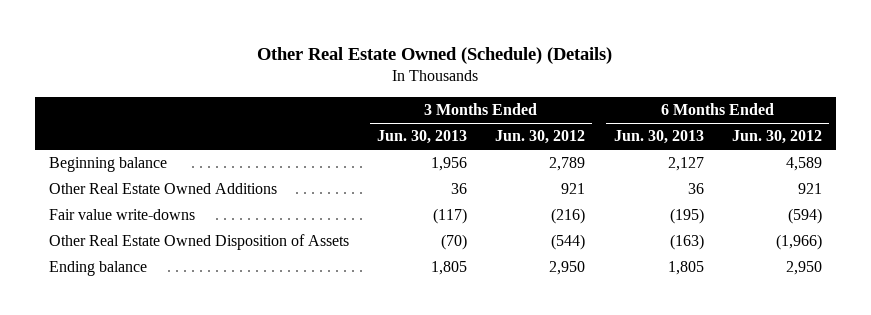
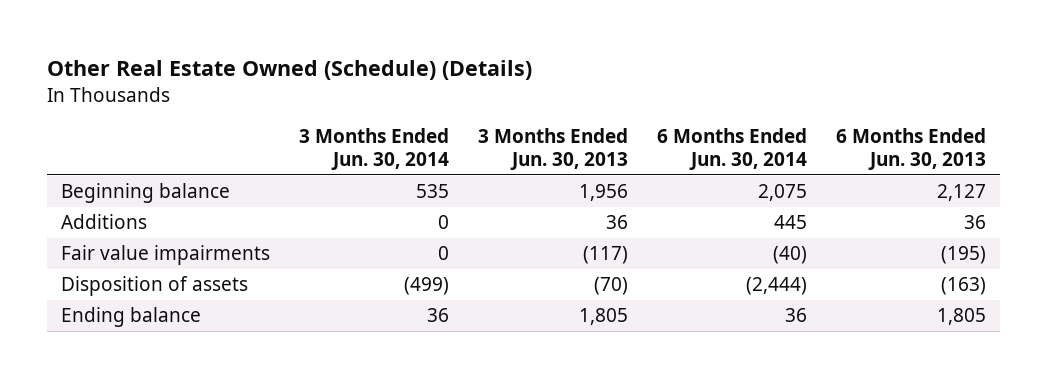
[495,130,586,145] Jun. 30, 2012 -> none
[731,130,822,145] Jun. 30, 2012 -> none
none -> [299,128,450,170] 3 Months Ended Jun. 30, 2014
none -> [656,128,807,170] 6 Months Ended Jun. 30, 2014
[49,183,278,195] Other Real Estate Owned Additions -> [61,214,148,230] Additions
[49,209,196,221] Fair value write-downs -> [61,245,271,266] Fair value impairments
[49,234,350,251] Other Real Estate Owned Disposition of Assets -> [61,276,249,297] Disposition of assets

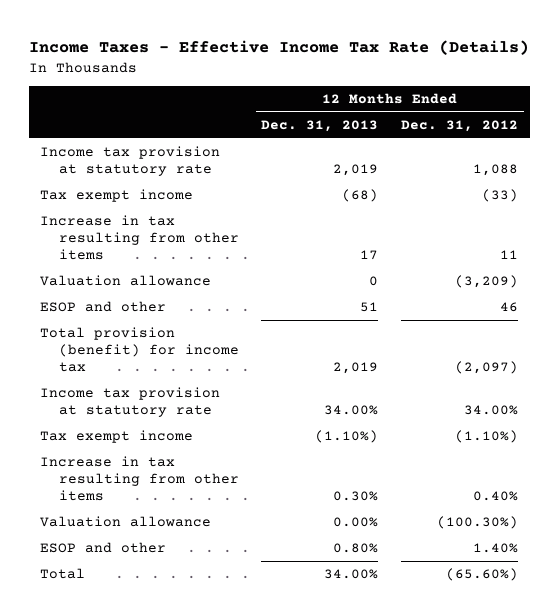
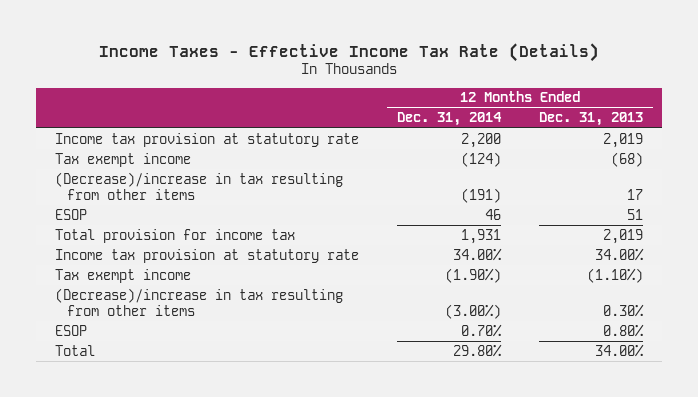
[401,120,519,133] Dec. 31, 2012 -> none
none -> [396,112,502,127] Dec. 31, 2014
[40,275,212,287] Valuation allowance -> none
[40,215,239,261] Increase in tax resulting from other items -> [54,171,343,200] (Decrease)/increase in tax resulting from other items
[40,301,167,313] ESOP and other -> [54,208,87,220] ESOP
[40,327,239,373] Total provision (benefit) for income tax -> [54,228,295,243] Total provision for income tax
[40,516,212,528] Valuation allowance -> none
[40,456,239,502] Increase in tax resulting from other items -> [54,287,343,316] (Decrease)/increase in tax resulting from other items
[40,542,167,554] ESOP and other -> [54,324,87,336] ESOP

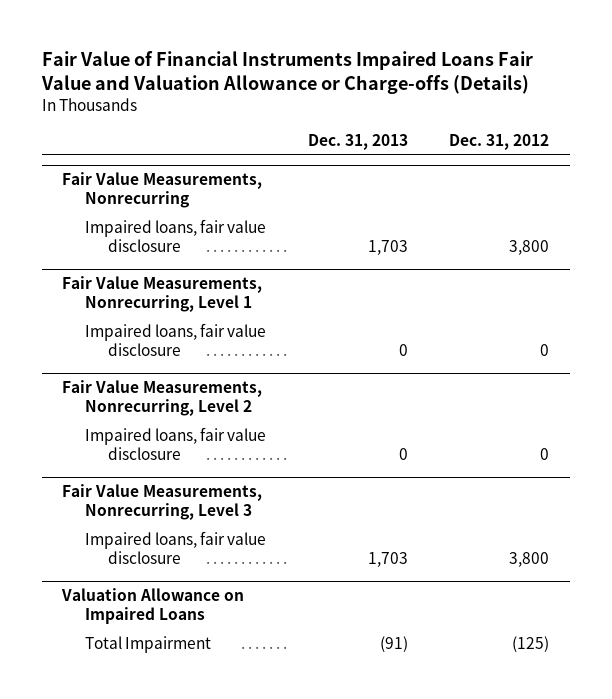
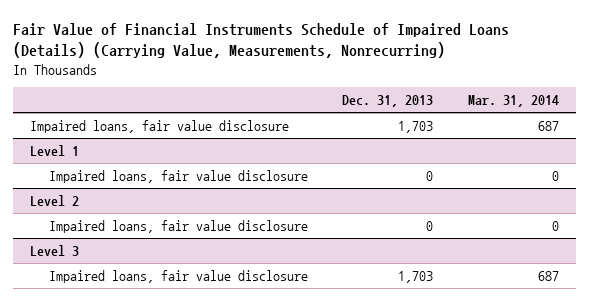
[40,50,533,94] Fair Value of Financial Instruments Impaired Loans Fair Value and Valuation Allowance or Charge-offs (Details) -> [12,22,509,59] Fair Value of Financial Instruments Schedule of Impaired Loans (Details) (Carrying Value, Measurements, Nonrecurring)
[449,134,550,151] Dec. 31, 2012 -> none
none -> [467,95,559,108] Mar. 31, 2014
[62,172,263,209] Fair Value Measurements, Nonrecurring -> none
[62,276,263,313] Fair Value Measurements, Nonrecurring, Level 1 -> none
none -> [29,144,79,156] Level 1
[62,380,263,417] Fair Value Measurements, Nonrecurring, Level 2 -> none
none -> [29,194,79,206] Level 2
[62,484,263,521] Fair Value Measurements, Nonrecurring, Level 3 -> none
none -> [29,244,79,256] Level 3
[61,588,245,625] Valuation Allowance on Impaired Loans -> none
[85,635,212,653] Total Impairment -> none

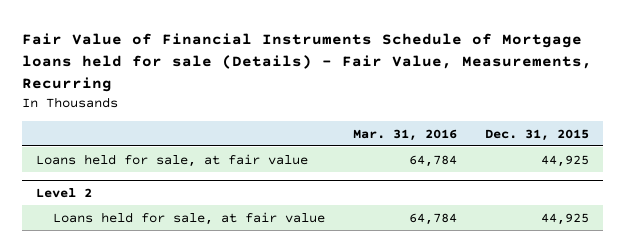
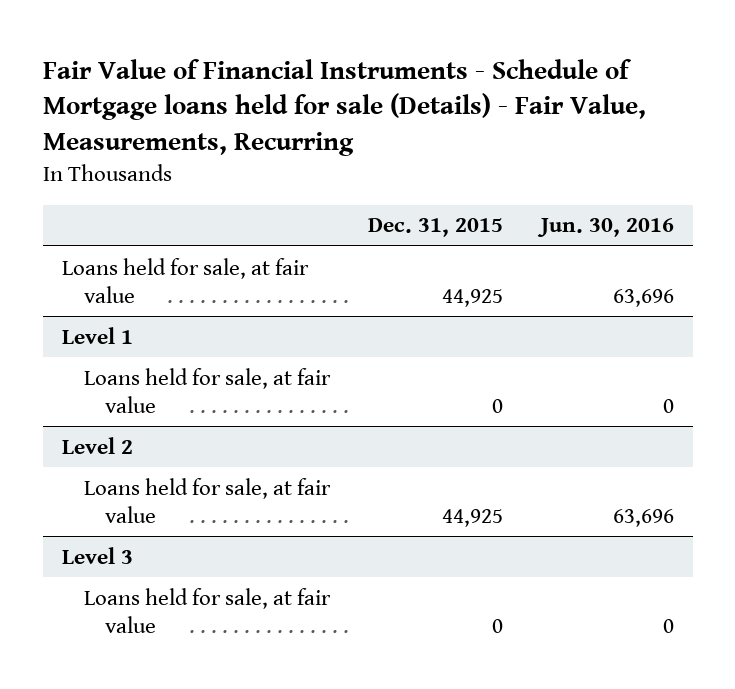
[22,33,593,92] Fair Value of Financial Instruments Schedule of Mortgage loans held for sale (Details) - Fair Value, Measurements, Recurring -> [42,58,646,157] Fair Value of Financial Instruments - Schedule of Mortgage loans held for sale (Details) - Fair Value, Measurements, Recurring
[353,128,458,141] Mar. 31, 2016 -> none
none -> [536,218,674,238] Jun. 30, 2016
none -> [61,326,133,344] Level 1
none -> [83,367,331,413] Loans held for sale, at fair value
none -> [61,546,133,564] Level 3
none -> [83,587,331,633] Loans held for sale, at fair value

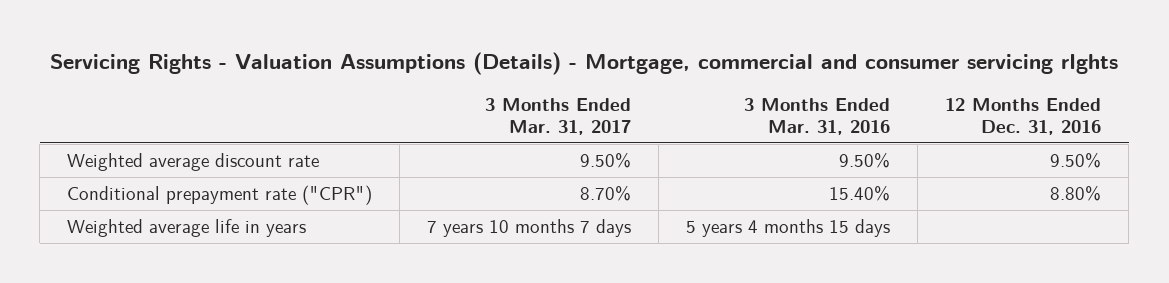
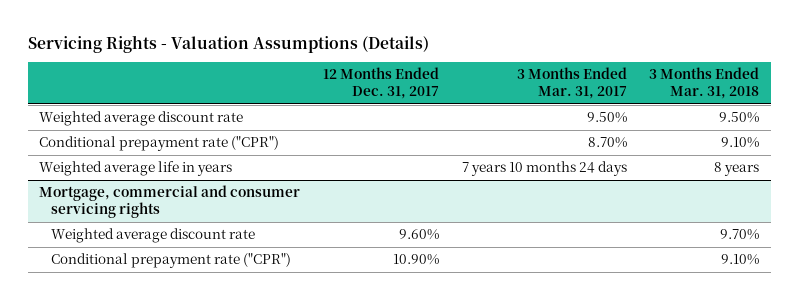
[50,51,1119,75] Servicing Rights - Valuation Assumptions (Details) - Mortgage, commercial and consumer servicing rIghts -> [27,34,429,53] Servicing Rights - Valuation Assumptions (Details)
[744,97,891,136] 3 Months Ended Mar. 31, 2016 -> none
[945,97,1102,136] 12 Months Ended Dec. 31, 2016 -> none
none -> [323,67,440,100] 12 Months Ended Dec. 31, 2017
none -> [649,67,760,100] 3 Months Ended Mar. 31, 2018
[427,218,632,237] 7 years 10 months 7 days -> [461,161,627,177] 7 years 10 months 24 days
none -> [39,185,301,219] Mortgage, commercial and consumer servicing rights
none -> [51,228,256,244] Weighted average discount rate
none -> [51,253,292,269] Conditional prepayment rate ("CPR")

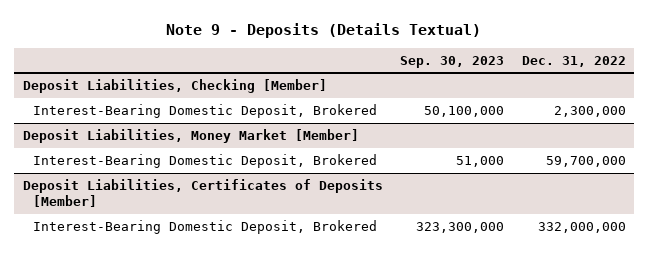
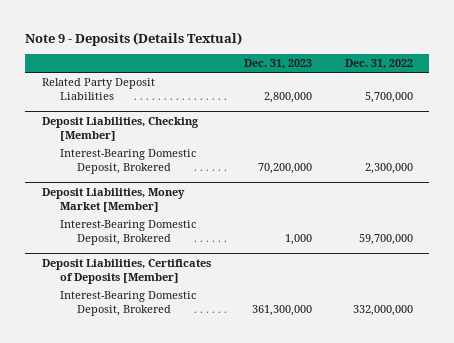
[400,55,505,68] Sep. 30, 2023 -> none
none -> [243,59,312,70] Dec. 31, 2023
none -> [41,78,155,100] Related Party Deposit Liabilities

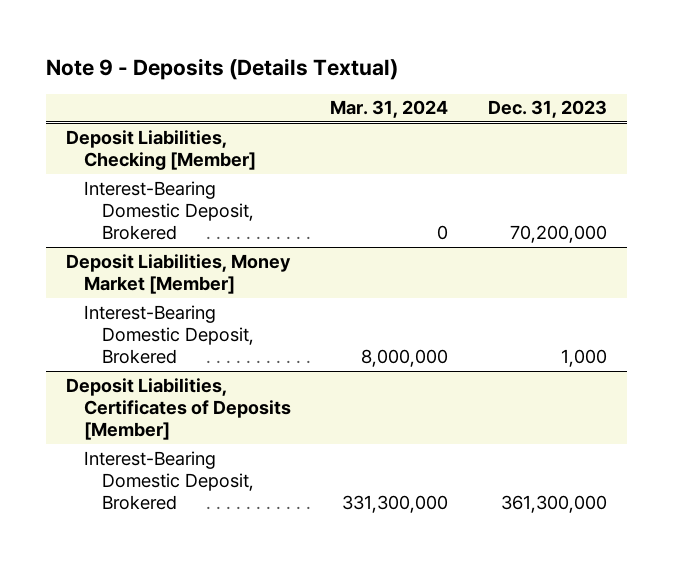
[344,59,413,70] Dec. 31, 2022 -> none
none -> [330,100,449,119] Mar. 31, 2024
[41,78,155,100] Related Party Deposit Liabilities -> none

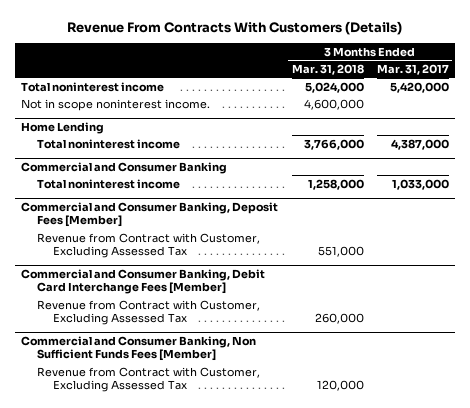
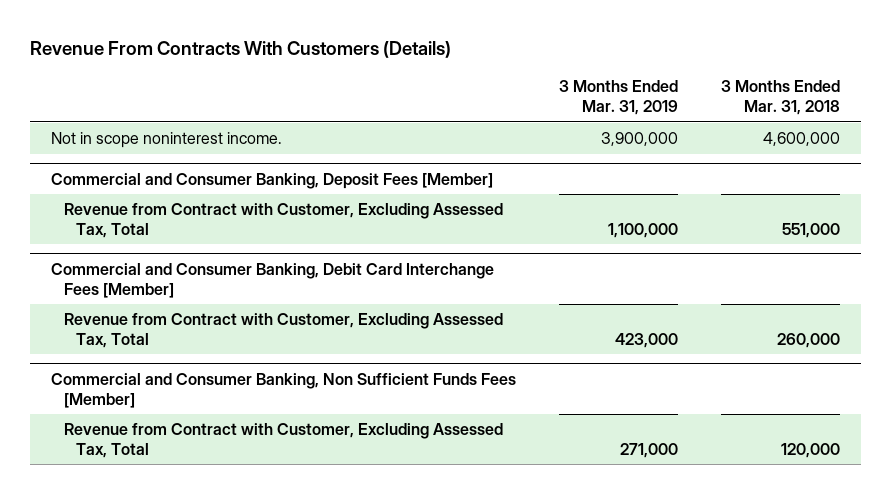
[376,63,449,75] Mar. 31, 2017 -> none
none -> [559,80,679,116] 3 Months Ended Mar. 31, 2019
[21,81,165,92] Total noninterest income -> none
[21,122,105,135] Home Lending -> none
[37,138,181,149] Total noninterest income -> none
[21,162,228,175] Commercial and Consumer Banking -> none
[37,178,181,189] Total noninterest income -> none
[37,232,261,258] Revenue from Contract with Customer, Excluding Assessed Tax -> [63,203,503,239] Revenue from Contract with Customer, Excluding Assessed Tax, Total
[37,299,261,325] Revenue from Contract with Customer, Excluding Assessed Tax -> [63,313,503,349] Revenue from Contract with Customer, Excluding Assessed Tax, Total
[37,366,261,392] Revenue from Contract with Customer, Excluding Assessed Tax -> [63,423,503,459] Revenue from Contract with Customer, Excluding Assessed Tax, Total

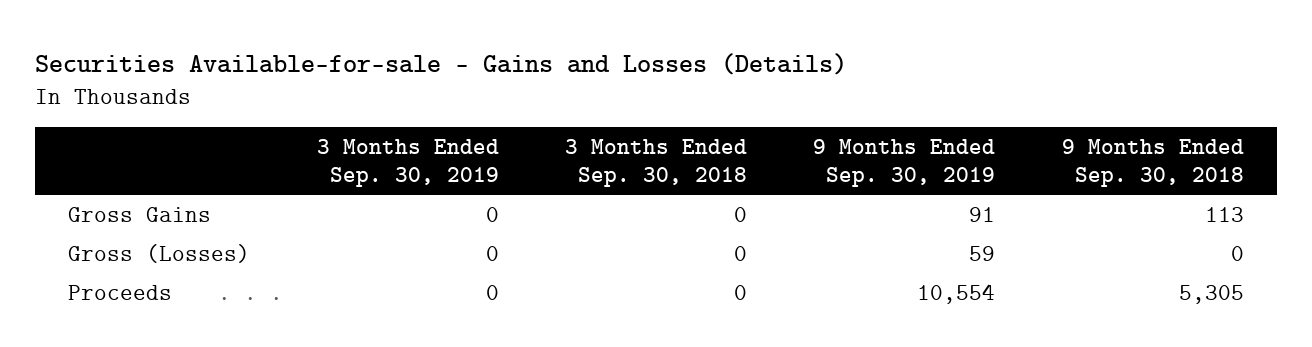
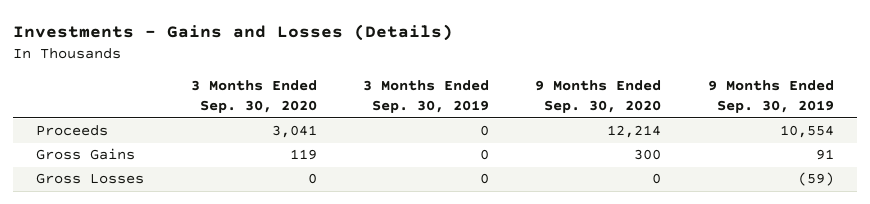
[35,52,848,75] Securities Available-for-sale - Gains and Losses (Details) -> [13,24,454,42] Investments - Gains and Losses (Details)
[564,139,747,187] 3 Months Ended Sep. 30, 2018 -> none
[1061,139,1244,187] 9 Months Ended Sep. 30, 2018 -> none
none -> [190,80,317,114] 3 Months Ended Sep. 30, 2020
none -> [535,80,662,114] 9 Months Ended Sep. 30, 2020
[68,243,251,263] Gross (Losses) -> none
[68,206,212,222] Gross Gains -> [36,148,136,161] Gross Gains
none -> [36,173,145,185] Gross Losses

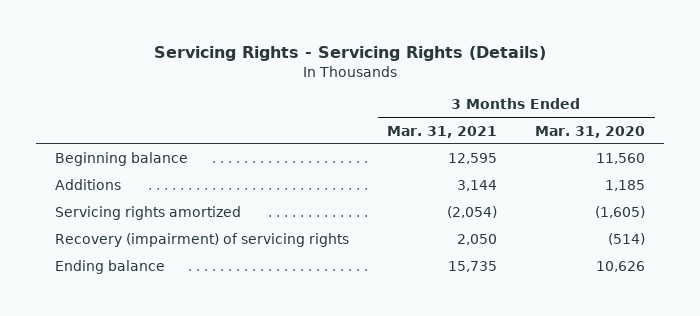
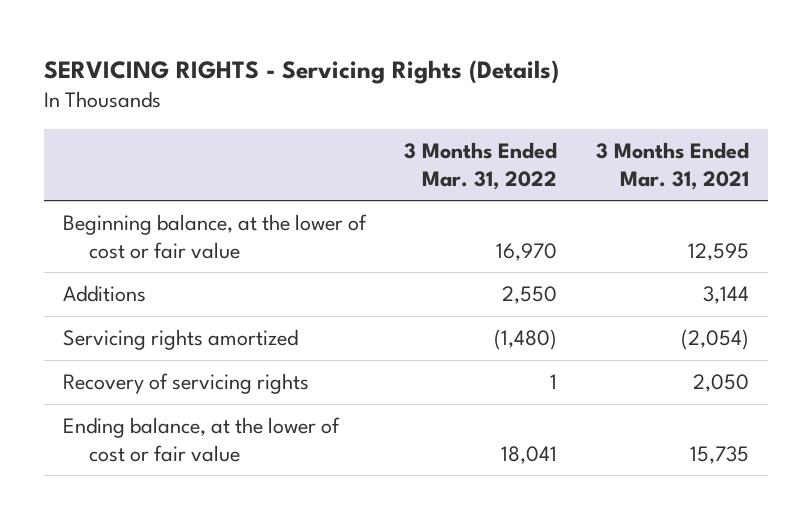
[154,45,547,61] Servicing Rights - Servicing Rights (Details) -> [43,59,559,84] SERVICING RIGHTS - Servicing Rights (Details)
[535,125,646,138] Mar. 31, 2020 -> none
none -> [404,142,558,190] 3 Months Ended Mar. 31, 2022
[54,152,188,167] Beginning balance -> [62,214,367,259] Beginning balance, at the lower of cost or fair value
[54,233,349,248] Recovery (impairment) of servicing rights -> [62,373,309,395] Recovery of servicing rights
[54,260,165,275] Ending balance -> [62,417,340,462] Ending balance, at the lower of cost or fair value

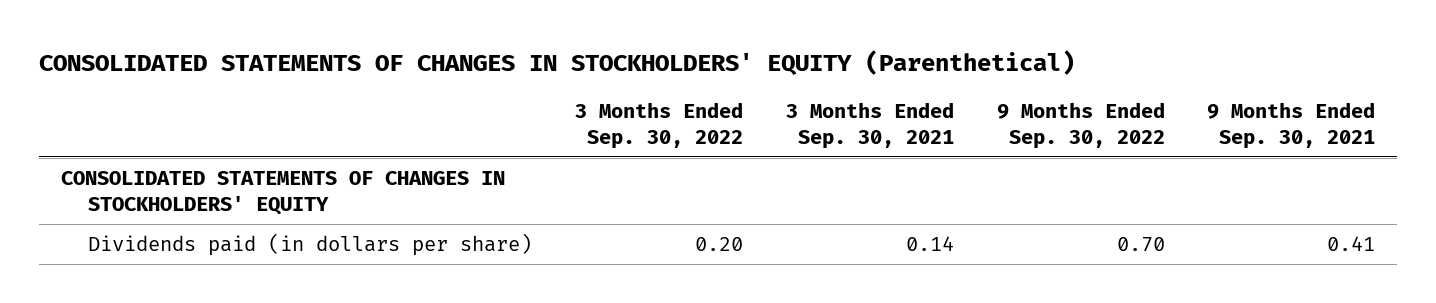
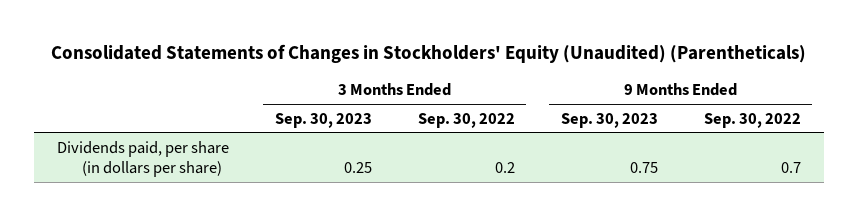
[39,49,1076,75] CONSOLIDATED STATEMENTS OF CHANGES IN STOCKHOLDERS' EQUITY (Parenthetical) -> [50,44,806,64] Consolidated Statements of Changes in Stockholders' Equity (Unaudited) (Parentheticals)
[785,102,954,149] 3 Months Ended Sep. 30, 2021 -> none
[1207,102,1376,149] 9 Months Ended Sep. 30, 2021 -> none
none -> [274,112,372,128] Sep. 30, 2023
none -> [560,112,658,128] Sep. 30, 2023
[60,171,505,215] CONSOLIDATED STATEMENTS OF CHANGES IN STOCKHOLDERS' EQUITY -> none
[88,233,533,257] Dividends paid (in dollars per share) -> [56,140,229,177] Dividends paid, per share (in dollars per share)
[694,237,743,252] 0.20 -> [494,161,515,173] 0.2
[1116,237,1165,253] 0.70 -> [780,161,801,173] 0.7

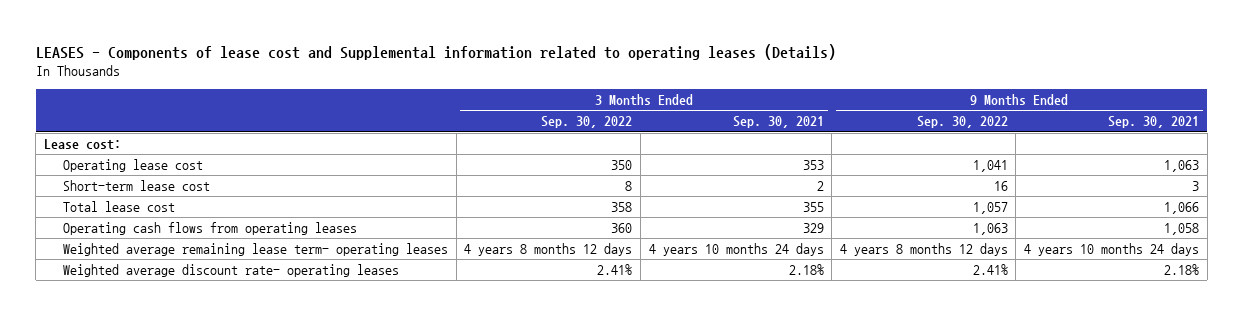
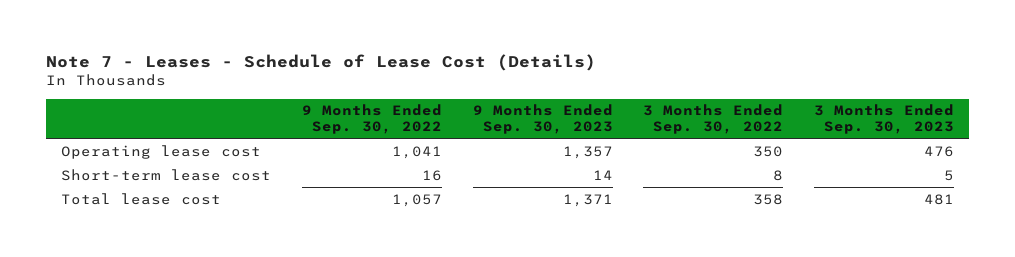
[35,43,836,60] LEASES - Components of lease cost and Supplemental information related to operating leases (Details) -> [46,54,597,72] Note 7 - Leases - Schedule of Lease Cost (Details)
[732,116,824,129] Sep. 30, 2021 -> none
[1107,116,1199,129] Sep. 30, 2021 -> none
none -> [472,104,613,135] 9 Months Ended Sep. 30, 2023
none -> [813,104,954,135] 3 Months Ended Sep. 30, 2023
[43,139,121,151] Lease cost: -> none
[63,222,358,236] Operating cash flows from operating leases -> none
[63,243,449,257] Weighted average remaining lease term- operating leases -> none
[63,264,400,278] Weighted average discount rate- operating leases -> none

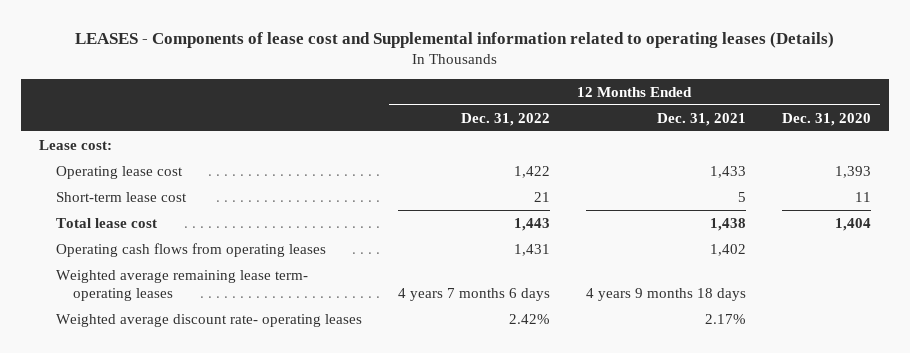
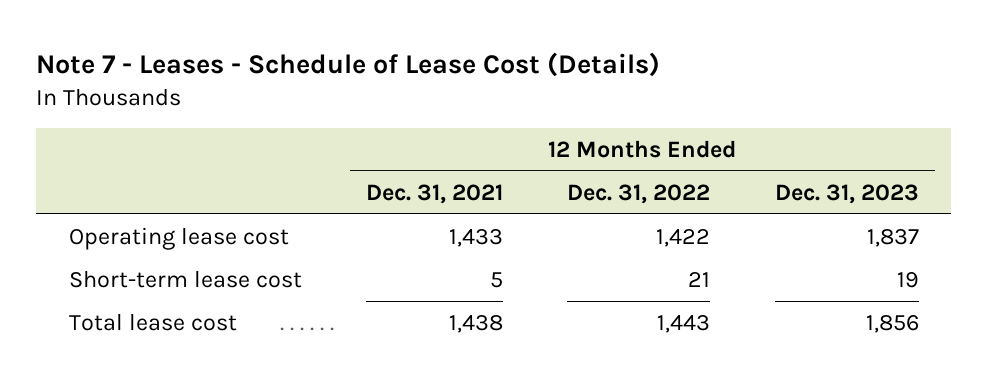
[75,32,835,49] LEASES - Components of lease cost and Supplemental information related to operating leases (Details) -> [36,51,661,77] Note 7 - Leases - Schedule of Lease Cost (Details)
[782,112,872,126] Dec. 31, 2020 -> none
none -> [774,183,919,204] Dec. 31, 2023
[39,139,113,150] Lease cost: -> none
[55,242,326,257] Operating cash flows from operating leases -> none
[55,269,308,301] Weighted average remaining lease term- operating leases -> none
[55,313,362,327] Weighted average discount rate- operating leases -> none

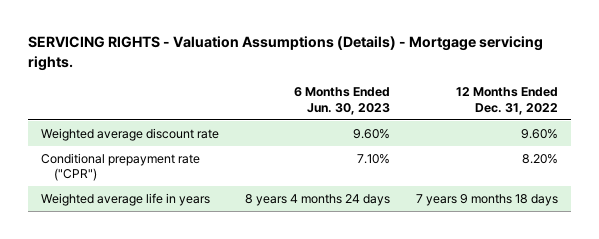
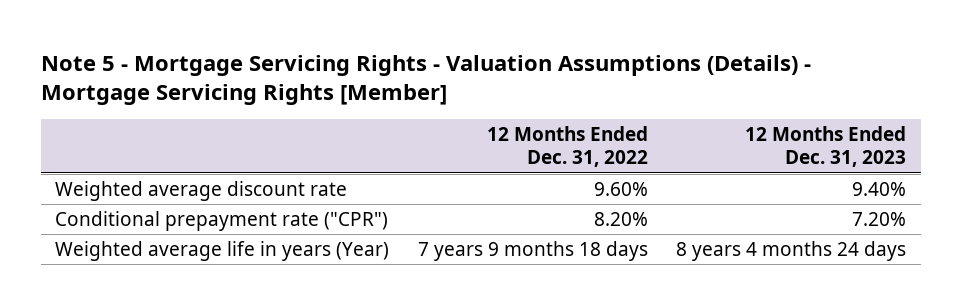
[27,36,543,71] SERVICING RIGHTS - Valuation Assumptions (Details) - Mortgage servicing rights. -> [40,54,811,106] Note 5 - Mortgage Servicing Rights - Valuation Assumptions (Details) - Mortgage Servicing Rights [Member]
[294,87,391,115] 6 Months Ended Jun. 30, 2023 -> none
none -> [745,126,907,168] 12 Months Ended Dec. 31, 2023
[40,193,210,207] Weighted average life in years -> [55,241,390,262] Weighted average life in years (Year)

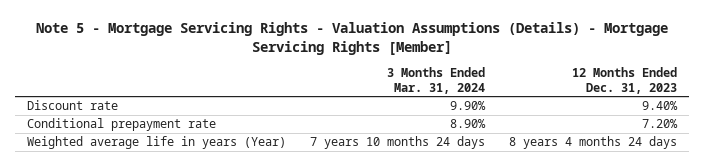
[486,126,648,168] 12 Months Ended Dec. 31, 2022 -> none
none -> [386,67,485,94] 3 Months Ended Mar. 31, 2024
[55,181,348,202] Weighted average discount rate -> [26,100,118,111] Discount rate
[55,211,389,232] Conditional prepayment rate ("CPR") -> [26,118,216,132] Conditional prepayment rate

